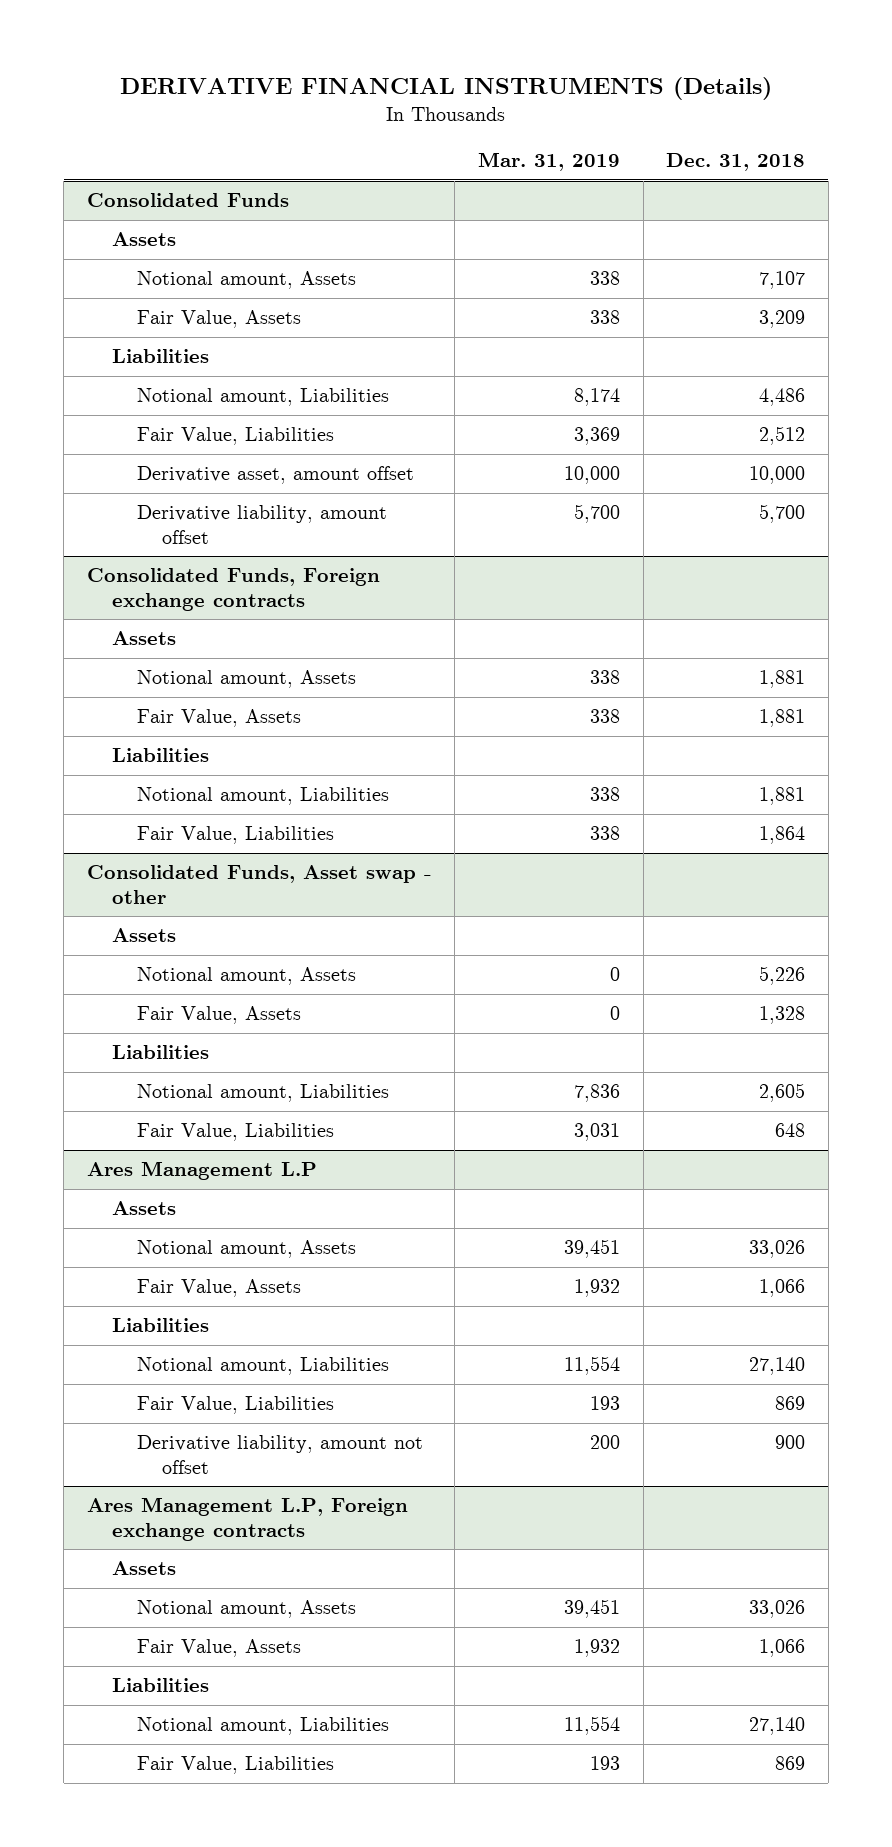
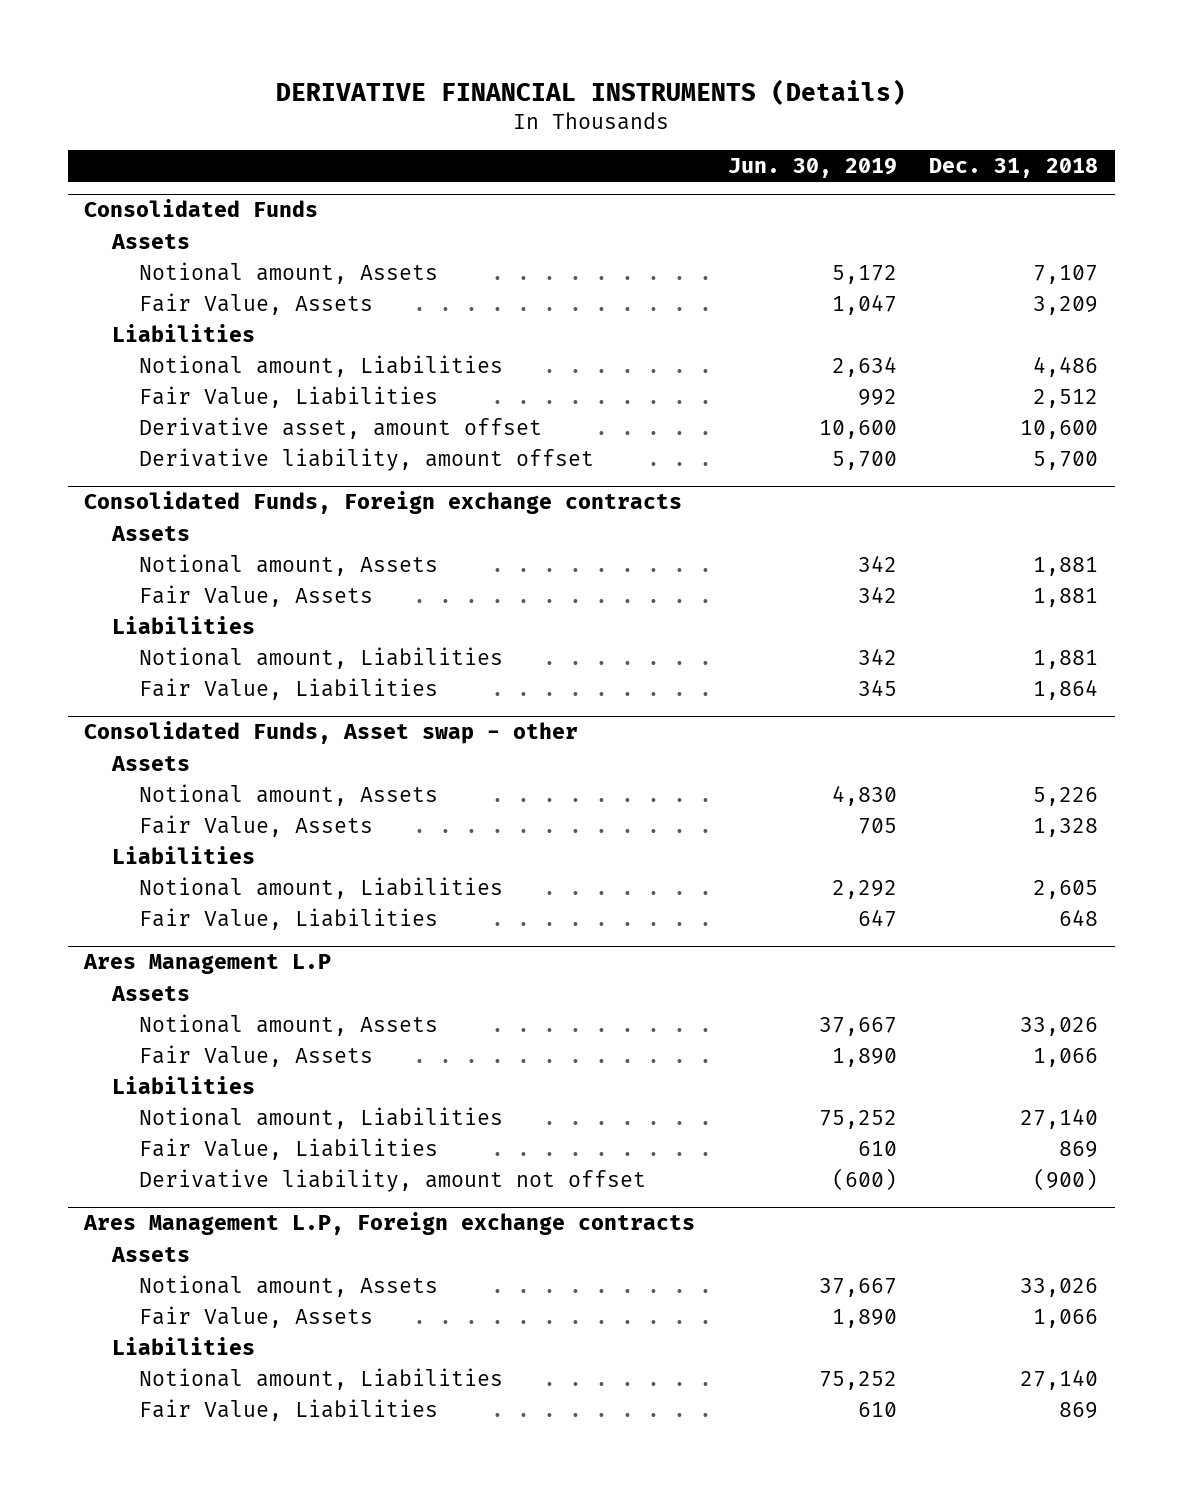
[477,152,620,172] Mar. 31, 2019 -> none
none -> [727,158,897,179] Jun. 30, 2019
[749,466,806,485] 10,000 -> [1020,419,1099,439] 10,600
[775,1435,806,1450] 900 -> [1033,1167,1099,1191] (900)

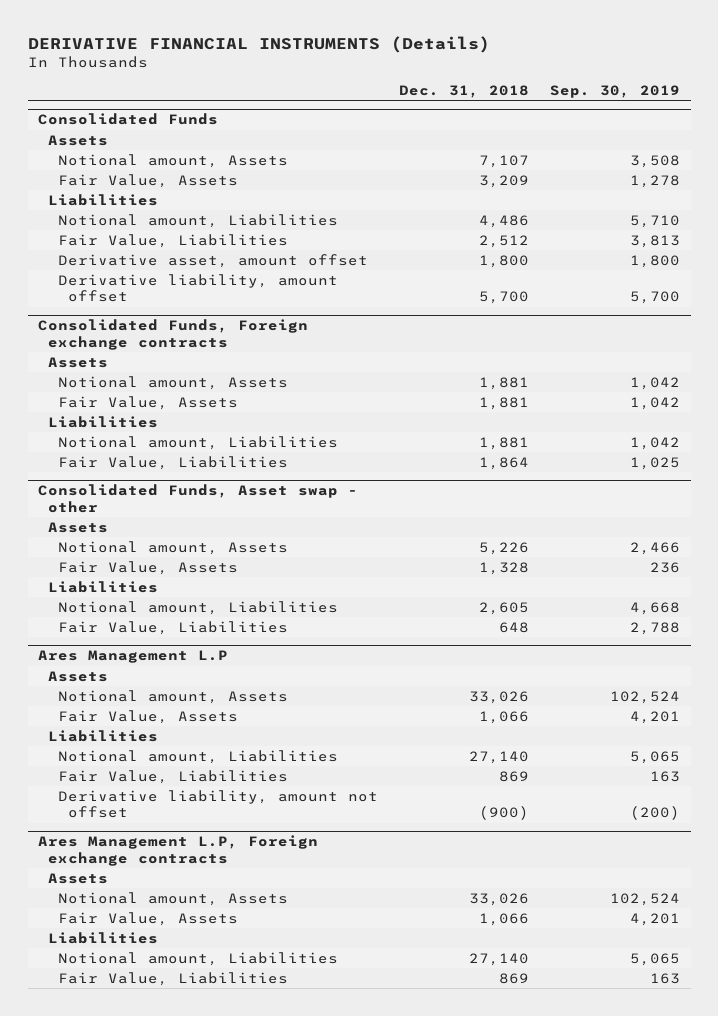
[727,158,897,179] Jun. 30, 2019 -> none
none -> [550,84,681,98] Sep. 30, 2019
[1020,419,1099,439] 10,600 -> [478,254,529,268] 1,800

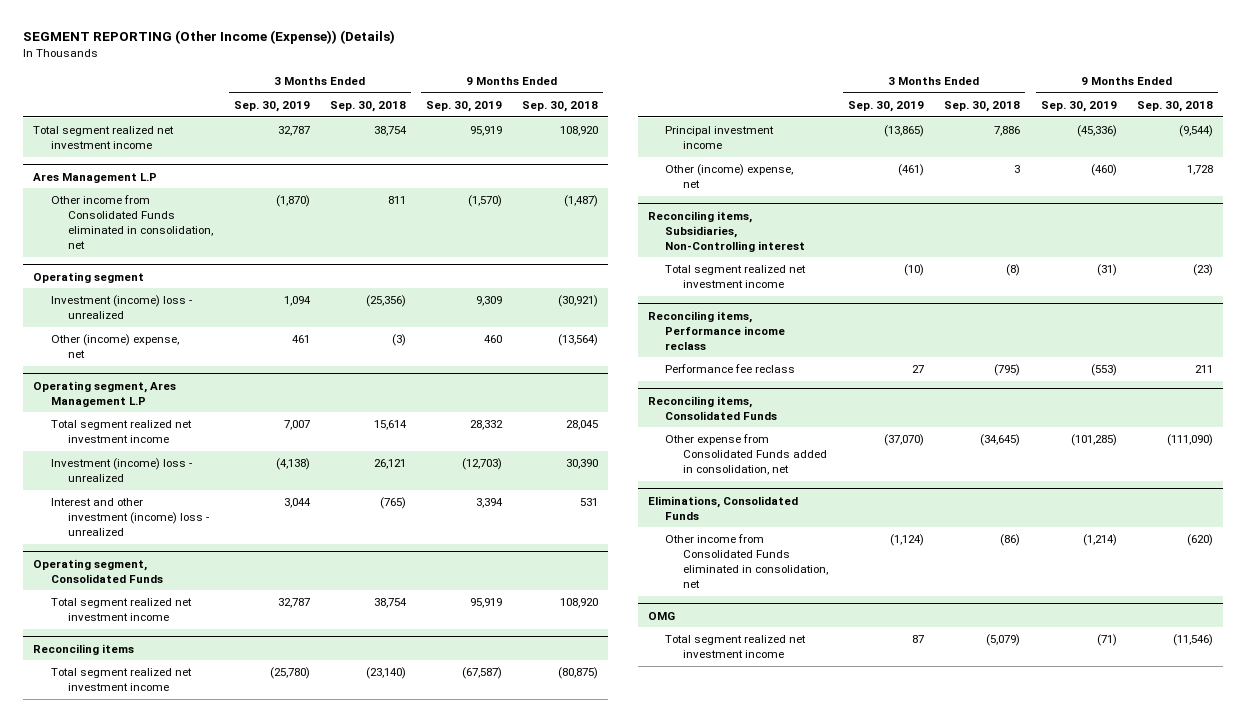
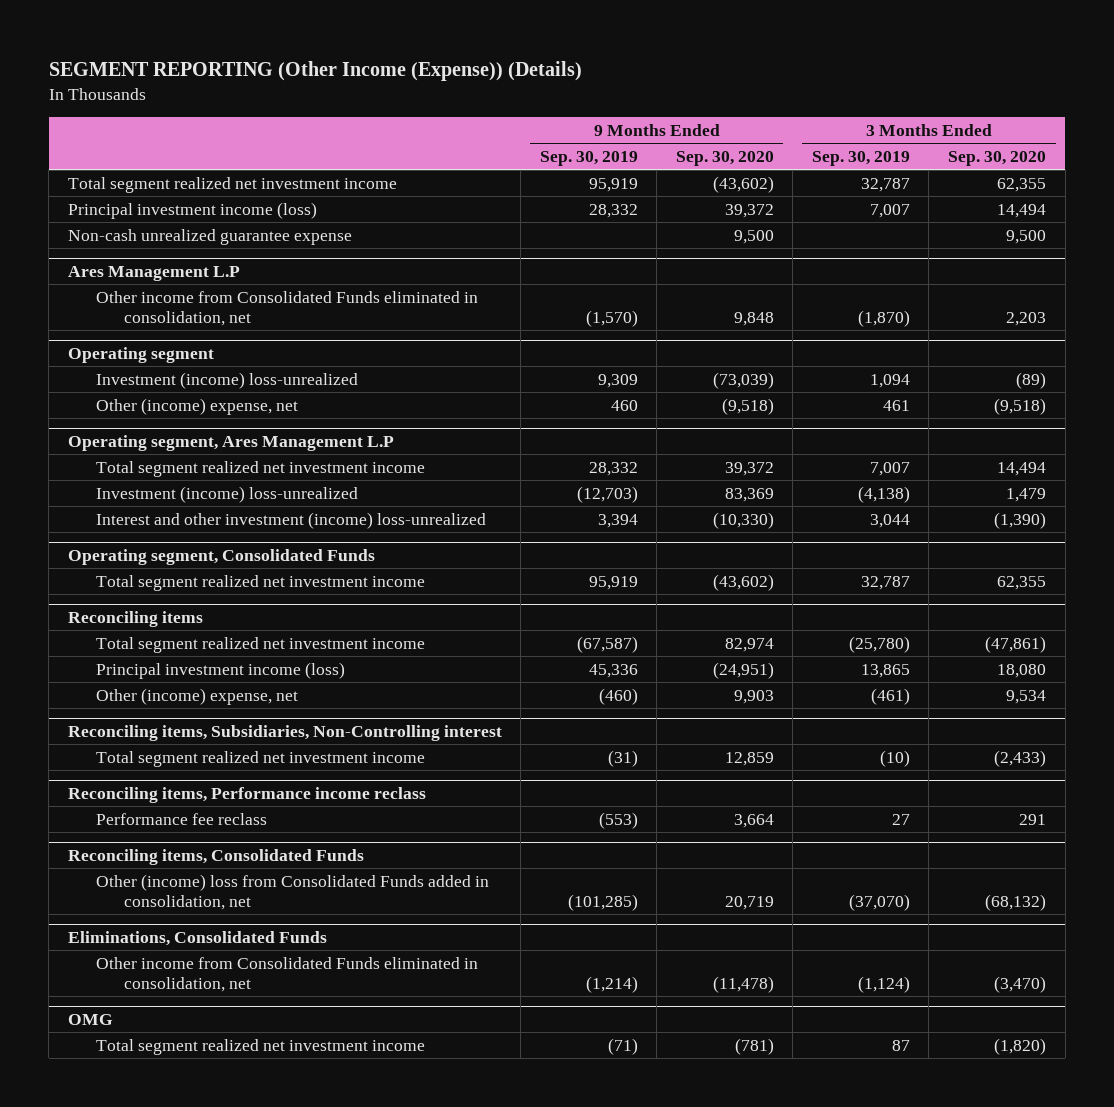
[329,100,406,112] Sep. 30, 2018 -> none
[522,100,599,112] Sep. 30, 2018 -> none
none -> [675,150,774,166] Sep. 30, 2020
none -> [948,150,1047,166] Sep. 30, 2020
none -> [67,201,317,219] Principal investment income (loss)
none -> [67,228,352,245] Non-cash unrealized guarantee expense
[50,295,192,320] Investment (income) loss - unrealized -> [95,371,358,389] Investment (income) loss-unrealized
[50,458,192,483] Investment (income) loss - unrealized -> [95,485,358,503] Investment (income) loss-unrealized
[50,498,210,537] Interest and other investment (income) loss - unrealized -> [95,511,486,529] Interest and other investment (income) loss-unrealized
[665,126,775,150] Principal investment income -> [95,661,345,679] Principal investment income (loss)
[884,125,925,138] (13,865) -> [860,663,910,678] 13,865
[1076,125,1117,138] (45,336) -> [588,663,638,678] 45,336
[665,434,827,476] Other expense from Consolidated Funds added in consolidation, net -> [95,873,489,911] Other (income) loss from Consolidated Funds added in consolidation, net

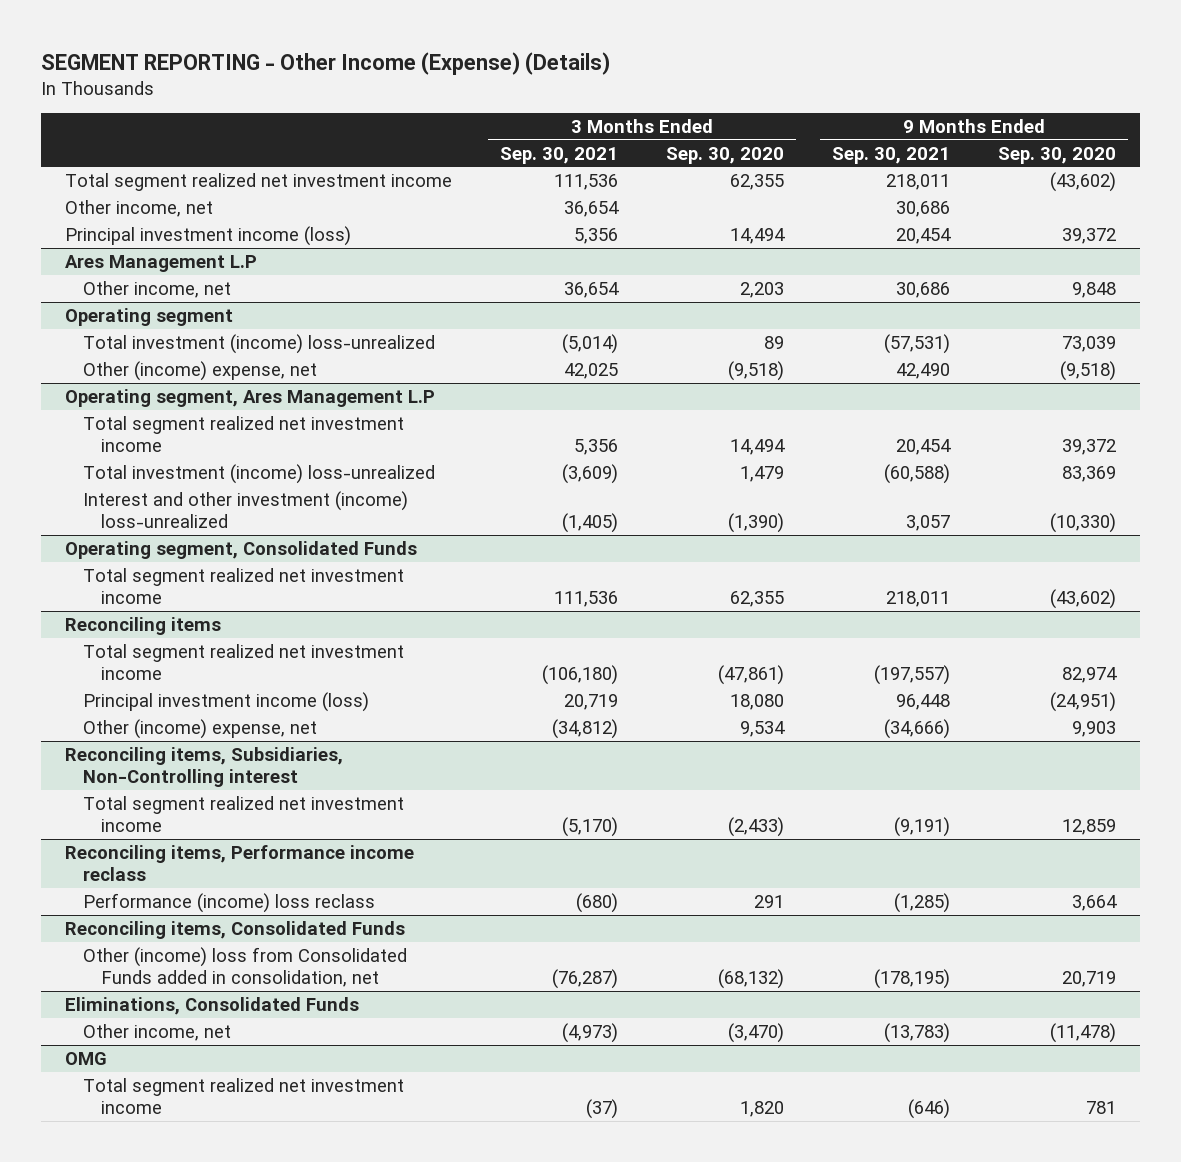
[48,60,582,81] SEGMENT REPORTING (Other Income (Expense)) (Details) -> [40,51,610,75] SEGMENT REPORTING - Other Income (Expense) (Details)
[539,150,638,166] Sep. 30, 2019 -> none
[811,150,910,166] Sep. 30, 2019 -> none
none -> [500,146,619,164] Sep. 30, 2021
none -> [832,146,951,164] Sep. 30, 2021
none -> [64,199,213,217] Other income, net
[67,228,352,245] Non-cash unrealized guarantee expense -> none
[95,290,478,327] Other income from Consolidated Funds eliminated in consolidation, net -> [83,280,232,298] Other income, net
[95,371,358,389] Investment (income) loss-unrealized -> [83,333,436,354] Total investment (income) loss-unrealized
[712,371,774,389] (73,039) -> [1062,335,1117,352] 73,039
[1016,371,1047,389] (89) -> [764,335,785,349] 89
[95,485,358,503] Investment (income) loss-unrealized -> [83,463,436,484] Total investment (income) loss-unrealized
[95,812,267,825] Performance fee reclass -> [83,892,376,913] Performance (income) loss reclass
[95,956,478,993] Other income from Consolidated Funds eliminated in consolidation, net -> [83,1023,232,1041] Other income, net
[734,1037,774,1055] (781) -> [1086,1100,1117,1114] 781
[994,1037,1047,1055] (1,820) -> [740,1100,785,1117] 1,820

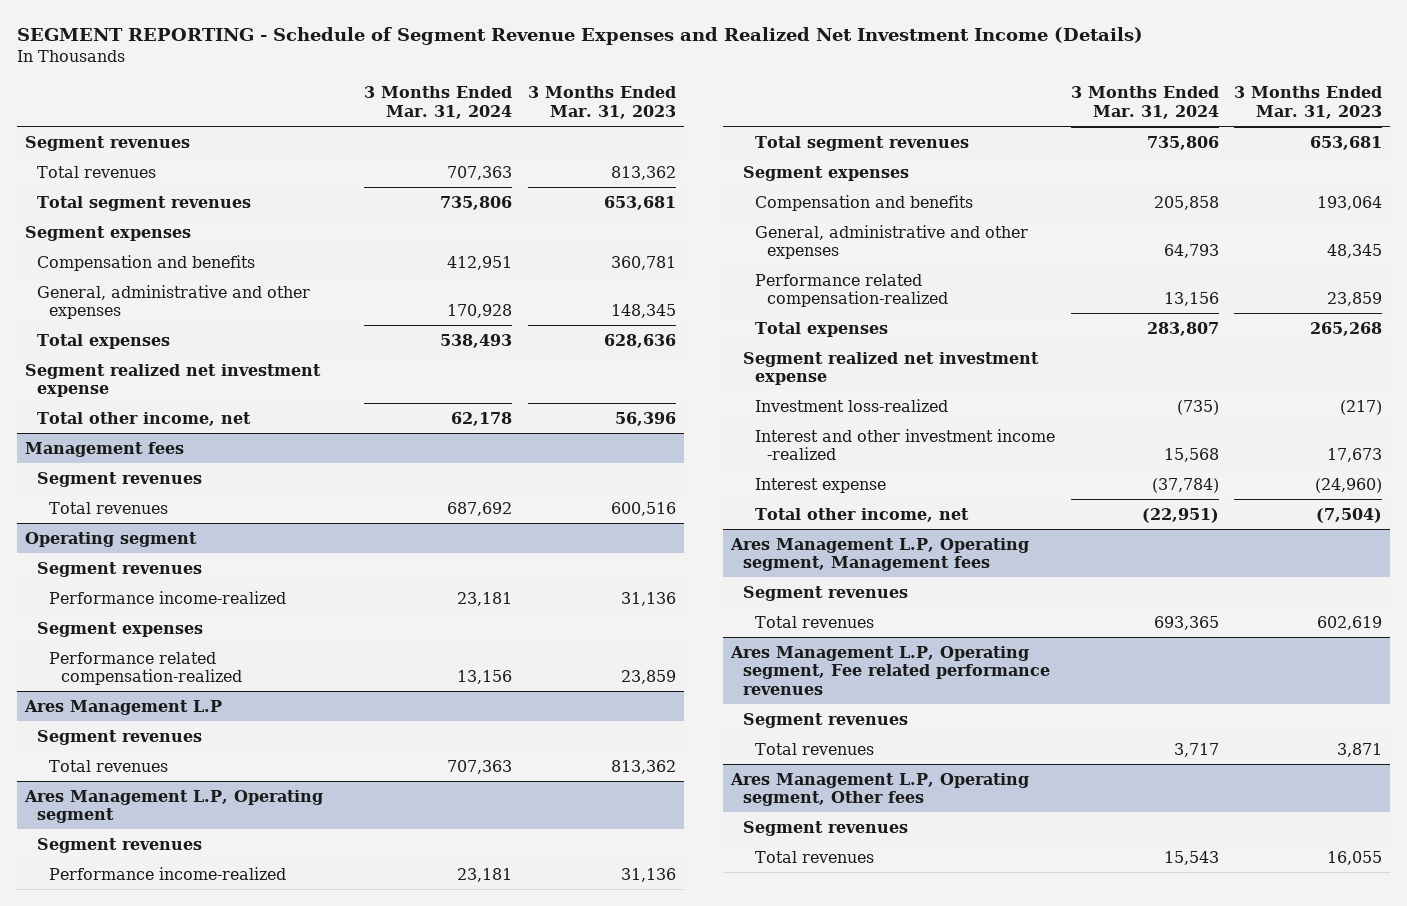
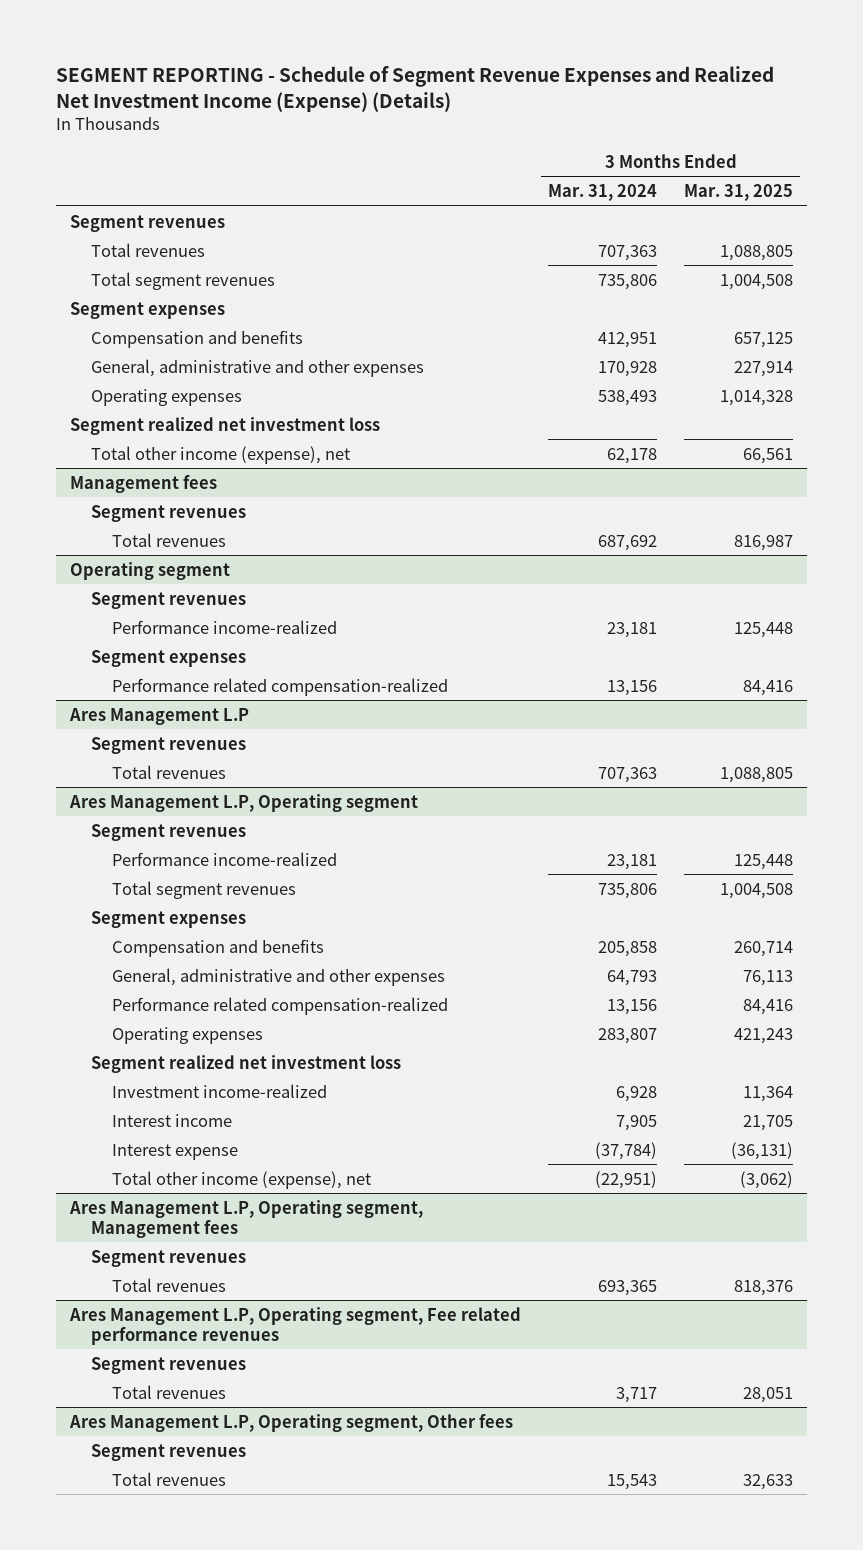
[16,27,1143,46] SEGMENT REPORTING - Schedule of Segment Revenue Expenses and Realized Net Investment Income (Details) -> [56,65,775,112] SEGMENT REPORTING - Schedule of Segment Revenue Expenses and Realized Net Investment Income (Expense) (Details)
[528,86,677,119] 3 Months Ended Mar. 31, 2023 -> none
none -> [684,184,794,202] Mar. 31, 2025
[36,333,170,349] Total expenses -> [90,388,242,406] Operating expenses
[24,363,321,398] Segment realized net investment expense -> [69,416,380,435] Segment realized net investment loss
[36,411,251,426] Total other income, net -> [90,445,350,464] Total other income (expense), net
[754,321,888,337] Total expenses -> [111,1026,263,1044] Operating expenses
[742,351,1039,386] Segment realized net investment expense -> [90,1054,401,1073] Segment realized net investment loss
[754,398,948,412] Investment loss-realized -> [111,1083,327,1098] Investment income-realized
[1176,399,1219,415] (735) -> [616,1085,658,1102] 6,928
[754,428,1055,461] Interest and other investment income -realized -> [111,1113,232,1127] Interest income
[1163,448,1219,463] 15,568 -> [616,1114,658,1131] 7,905
[754,507,969,522] Total other income, net -> [111,1170,371,1189] Total other income (expense), net

